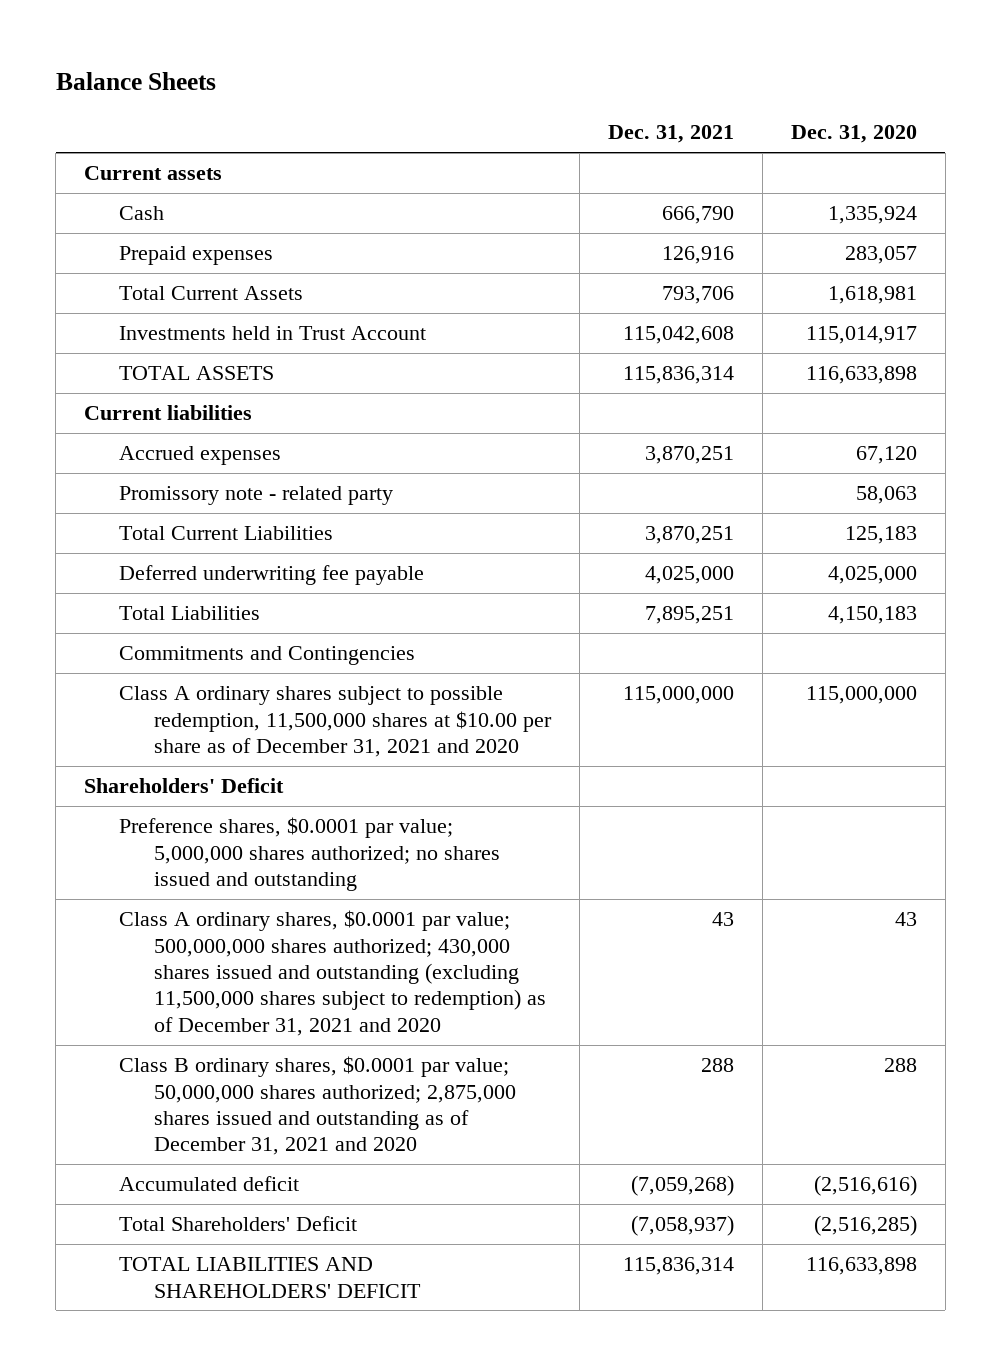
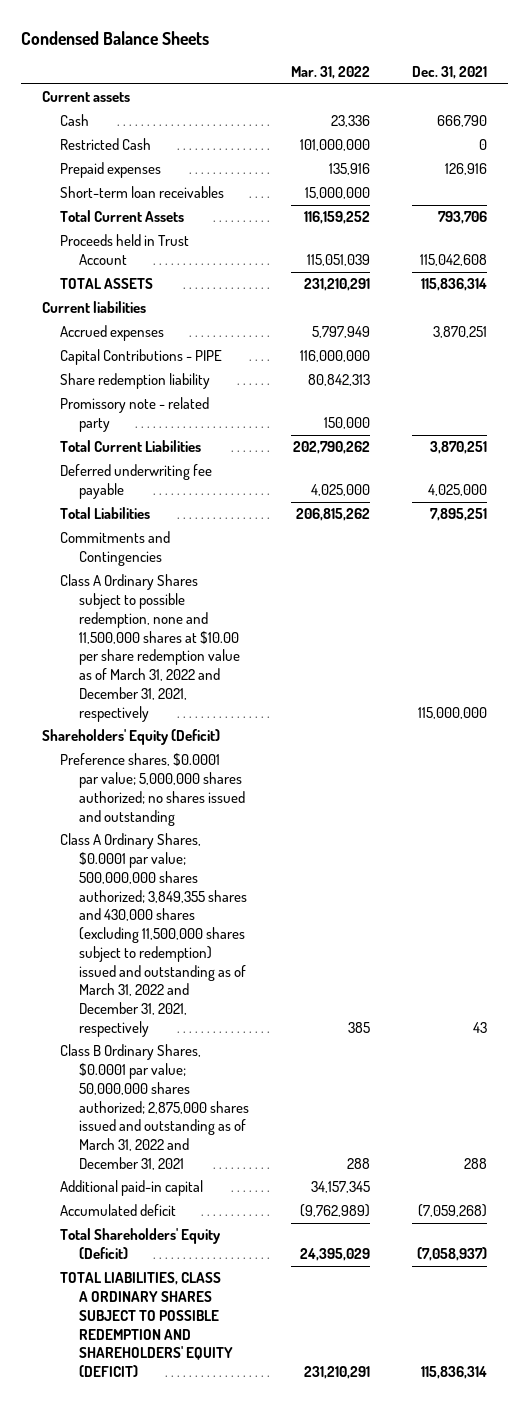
[55,72,216,91] Balance Sheets -> [21,30,210,45] Condensed Balance Sheets
[790,125,917,144] Dec. 31, 2020 -> none
none -> [290,66,370,80] Mar. 31, 2022
none -> [60,138,152,151] Restricted Cash
none -> [60,186,225,199] Short-term loan receivables
[119,326,427,341] Investments held in Trust Account -> [60,234,190,266] Proceeds held in Trust Account
none -> [60,349,223,366] Capital Contributions - PIPE
none -> [60,373,211,390] Share redemption liability
[119,686,553,757] Class A ordinary shares subject to possible redemption, 11,500,000 shares at $10.00 per share as of December 31, 2021 and 2020 -> [60,574,240,722] Class A Ordinary Shares subject to possible redemption, none and 11,500,000 shares at $10.00 per share redemption value as of March 31, 2022 and December 31, 2021, respectively
[84,778,285,794] Shareholders' Deficit -> [42,729,221,746] Shareholders' Equity (Deficit)
[119,910,547,1036] Class A ordinary shares, $0.0001 par value; 500,000,000 shares authorized; 430,000 shares issued and outstanding (excluding 11,500,000 shares subject to redemption) as of December 31, 2021 and 2020 -> [60,833,247,1037] Class A Ordinary Shares, $0.0001 par value; 500,000,000 shares authorized; 3,849,355 shares and 430,000 shares (excluding 11,500,000 shares subject to redemption) issued and outstanding as of March 31, 2022 and December 31, 2021, respectively
[119,1056,517,1156] Class B ordinary shares, $0.0001 par value; 50,000,000 shares authorized; 2,875,000 shares issued and outstanding as of December 31, 2021 and 2020 -> [60,1044,249,1170] Class B Ordinary Shares, $0.0001 par value; 50,000,000 shares authorized; 2,875,000 shares issued and outstanding as of March 31, 2022 and December 31, 2021
none -> [60,1180,204,1197] Additional paid-in capital
[119,1216,358,1232] Total Shareholders' Deficit -> [60,1228,222,1260] Total Shareholders' Equity (Deficit)
[119,1257,422,1298] TOTAL LIABILITIES AND SHAREHOLDERS' DEFICIT -> [60,1272,233,1378] TOTAL LIABILITIES, CLASS A ORDINARY SHARES SUBJECT TO POSSIBLE REDEMPTION AND SHAREHOLDERS' EQUITY (DEFICIT)

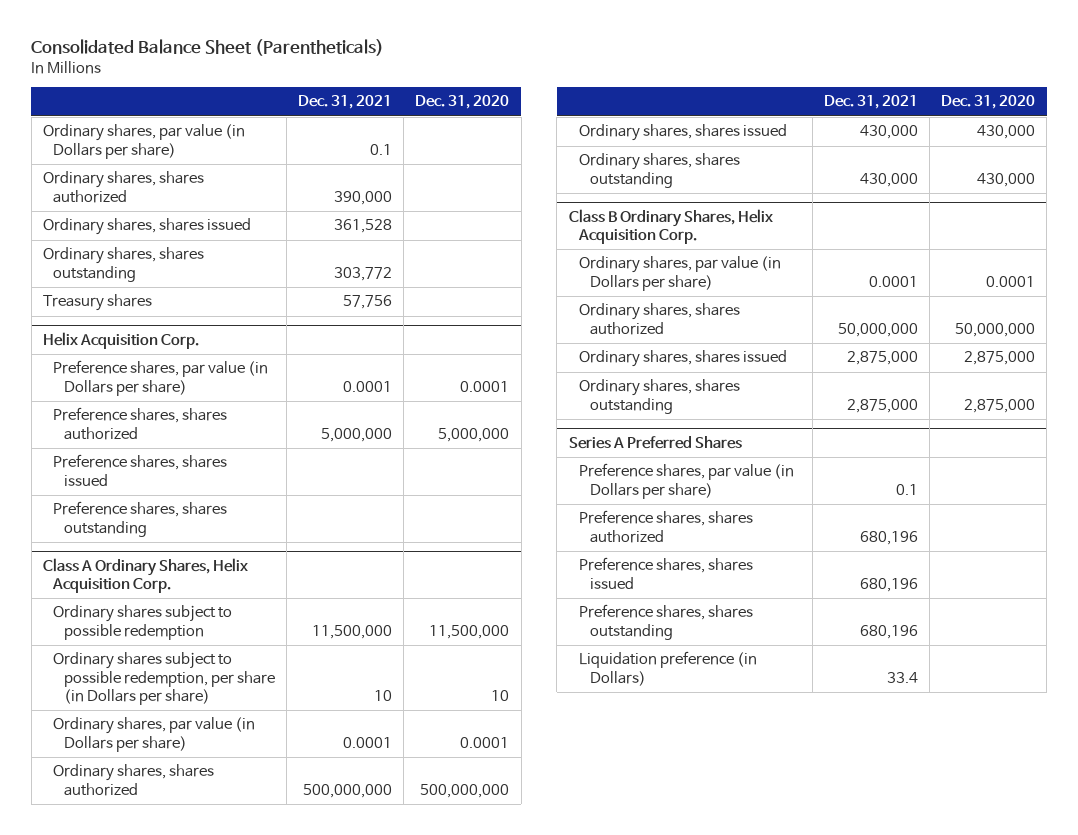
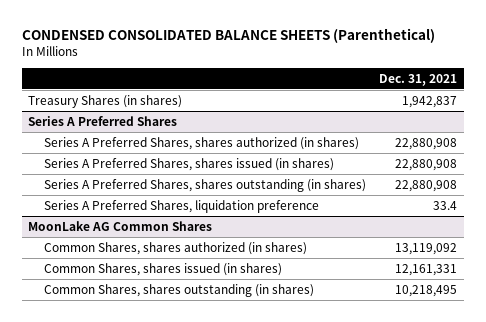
[31,39,385,57] Consolidated Balance Sheet (Parentheticals) -> [21,28,435,44] CONDENSED CONSOLIDATED BALANCE SHEETS (Parenthetical)
[415,95,510,110] Dec. 31, 2020 -> none
[42,124,245,159] Ordinary shares, par value (in Dollars per share) -> none
[42,171,204,203] Ordinary shares, shares authorized -> none
[42,218,251,236] Ordinary shares, shares issued -> none
[42,247,204,282] Ordinary shares, shares outstanding -> none
[42,331,199,349] Helix Acquisition Corp. -> none
[53,360,269,396] Preference shares, par value (in Dollars per share) -> none
[53,407,228,440] Preference shares, shares authorized -> none
[53,454,228,486] Preference shares, shares issued -> none
[53,501,228,537] Preference shares, shares outstanding -> none
[42,557,248,594] Class A Ordinary Shares, Helix Acquisition Corp. -> none
[53,605,233,640] Ordinary shares subject to possible redemption -> none
[53,652,275,706] Ordinary shares subject to possible redemption, per share (in Dollars per share) -> none
[53,717,256,752] Ordinary shares, par value (in Dollars per share) -> none
[53,764,215,796] Ordinary shares, shares authorized -> none
[579,124,788,142] Ordinary shares, shares issued -> none
[579,153,741,188] Ordinary shares, shares outstanding -> none
[568,208,773,245] Class B Ordinary Shares, Helix Acquisition Corp. -> none
[579,256,782,291] Ordinary shares, par value (in Dollars per share) -> none
[579,303,741,335] Ordinary shares, shares authorized -> none
[579,350,788,368] Ordinary shares, shares issued -> none
[579,379,741,414] Ordinary shares, shares outstanding -> none
[42,294,152,312] Treasury shares -> [28,94,183,108] Treasury Shares (in shares)
[343,295,393,310] 57,756 -> [402,95,458,108] 1,942,837
[579,463,795,499] Preference shares, par value (in Dollars per share) -> none
[579,510,754,543] Preference shares, shares authorized -> [44,136,360,150] Series A Preferred Shares, shares authorized (in shares)
[859,530,918,545] 680,196 -> [395,137,458,150] 22,880,908
[579,557,754,589] Preference shares, shares issued -> [44,157,335,171] Series A Preferred Shares, shares issued (in shares)
[859,577,918,592] 680,196 -> [395,158,458,171] 22,880,908
[579,604,754,640] Preference shares, shares outstanding -> [44,178,367,192] Series A Preferred Shares, shares outstanding (in shares)
[859,624,918,639] 680,196 -> [395,179,458,192] 22,880,908
[579,651,758,686] Liquidation preference (in Dollars) -> [44,199,320,213] Series A Preferred Shares, liquidation preference
none -> [28,220,213,231] MoonLake AG Common Shares
none -> [44,241,308,255] Common Shares, shares authorized (in shares)
none -> [44,262,283,276] Common Shares, shares issued (in shares)
none -> [44,283,315,297] Common Shares, shares outstanding (in shares)

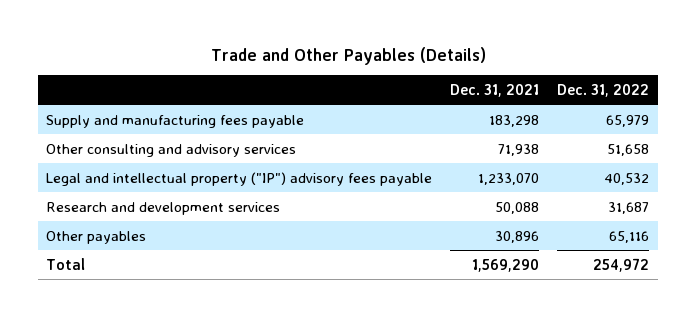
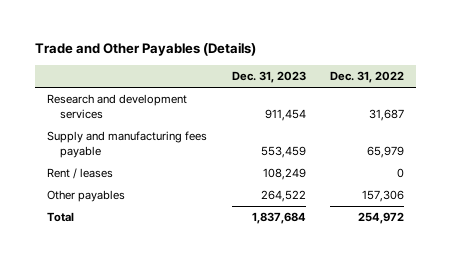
[450,83,540,97] Dec. 31, 2021 -> none
none -> [231,71,306,84] Dec. 31, 2023
[46,143,297,157] Other consulting and advisory services -> none
[46,171,433,186] Legal and intellectual property ("IP") advisory fees payable -> none
[46,114,305,128] Supply and manufacturing fees payable -> [47,131,208,158] Supply and manufacturing fees payable
none -> [47,168,114,180] Rent / leases
[608,230,649,243] 65,116 -> [362,190,405,203] 157,306

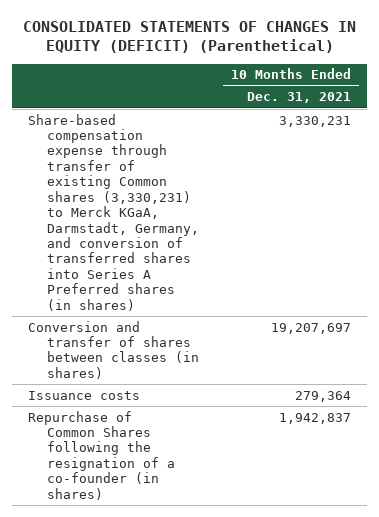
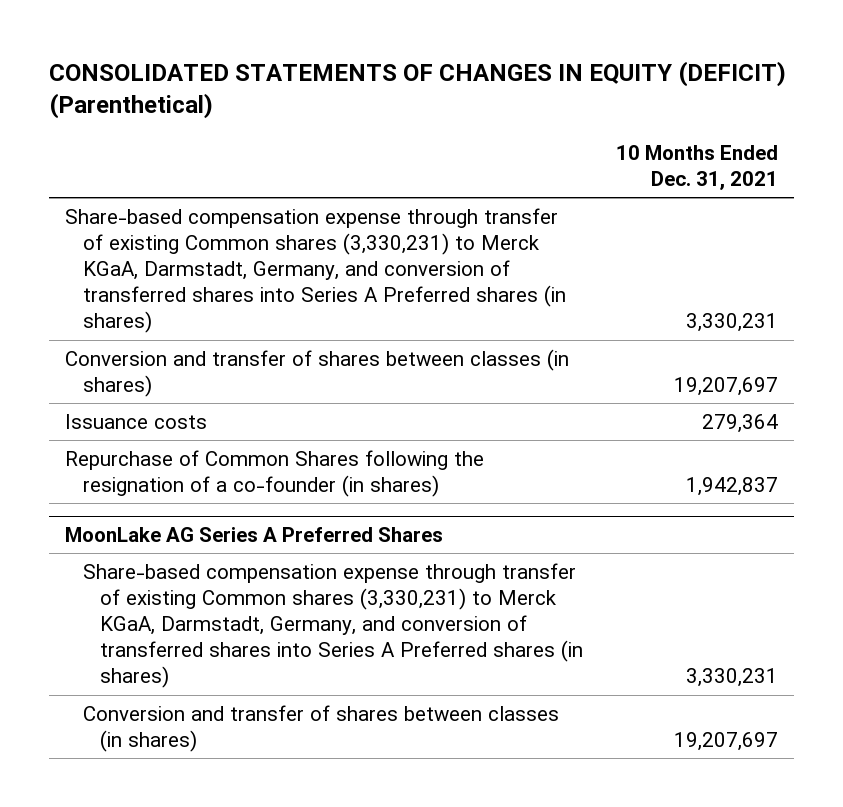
none -> [65,527,444,543] MoonLake AG Series A Preferred Shares
none -> [82,563,584,689] Share-based compensation expense through transfer of existing Common shares (3,330,231) to Merck KGaA, Darmstadt, Germany, and conversion of transferred shares into Series A Preferred shares (in shares)
none -> [82,705,559,753] Conversion and transfer of shares between classes (in shares)

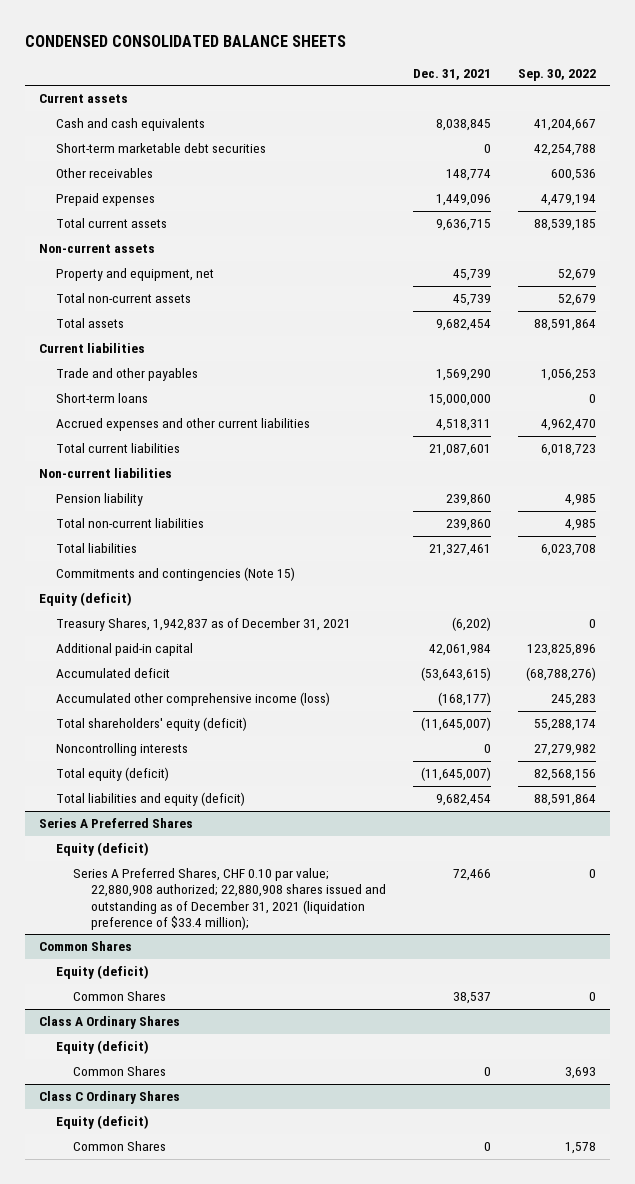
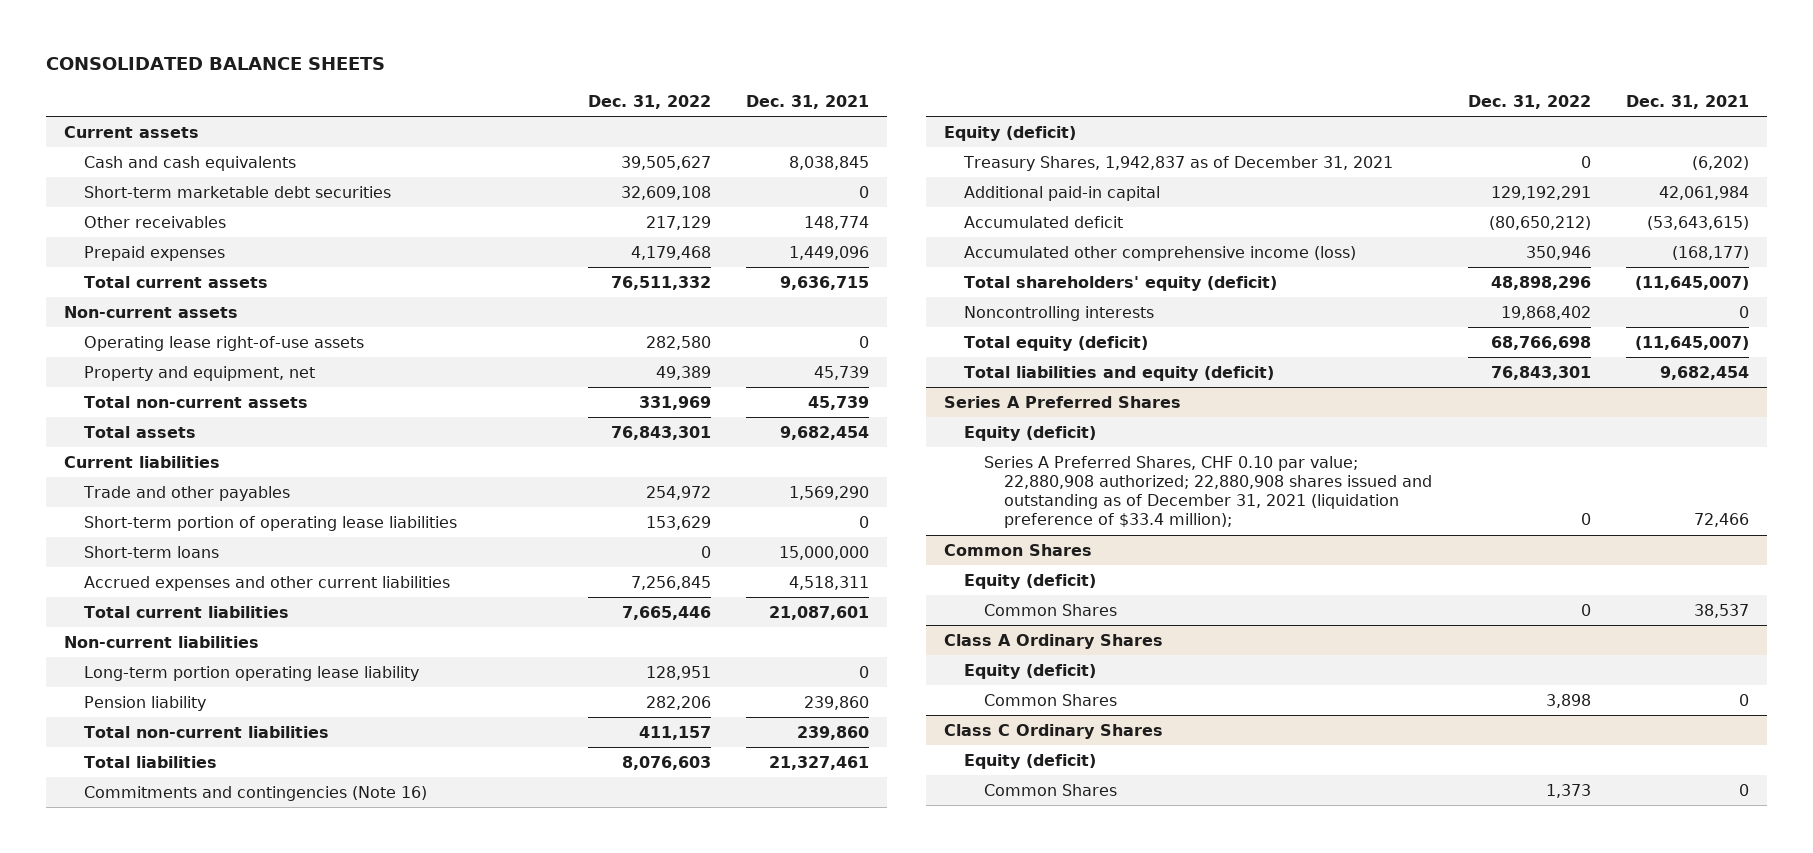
[25,34,347,47] CONDENSED CONSOLIDATED BALANCE SHEETS -> [46,57,386,71] CONSOLIDATED BALANCE SHEETS
[518,68,597,81] Sep. 30, 2022 -> none
none -> [587,94,711,109] Dec. 31, 2022
none -> [84,335,365,351] Operating lease right-of-use assets
none -> [84,515,458,531] Short-term portion of operating lease liabilities
none -> [84,665,420,681] Long-term portion operating lease liability
[56,567,296,582] Commitments and contingencies (Note 15) -> [84,785,428,801] Commitments and contingencies (Note 16)

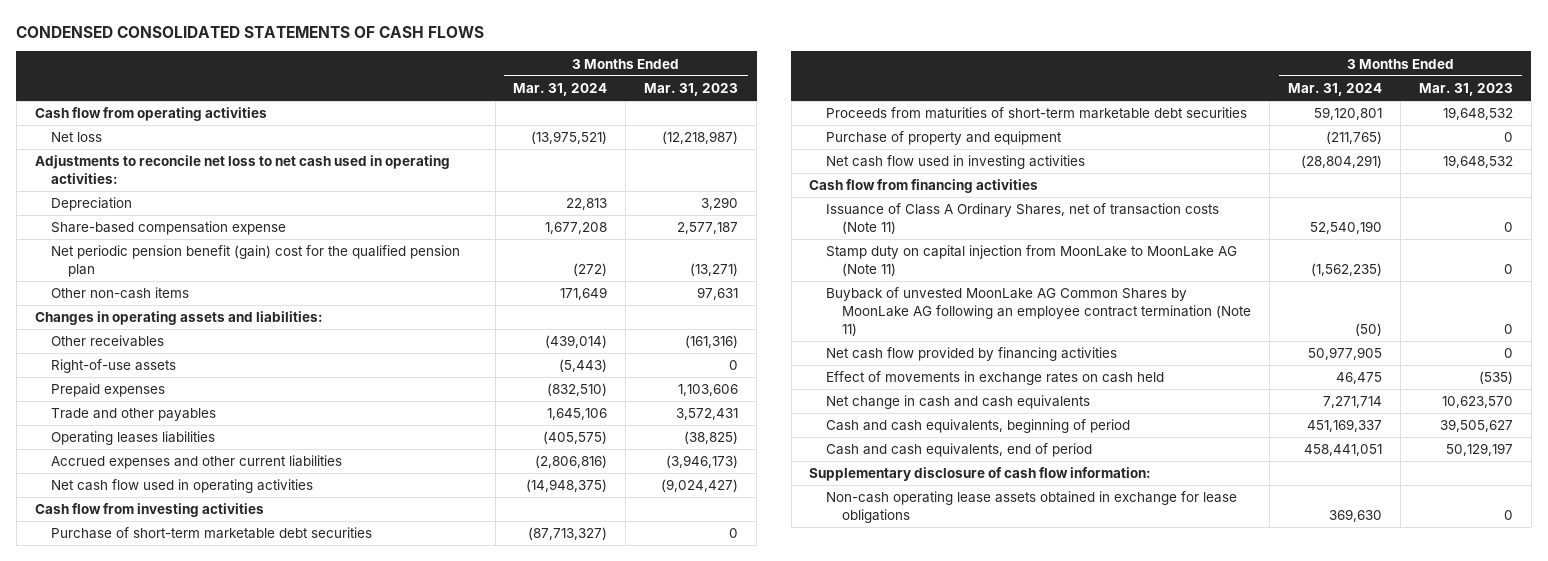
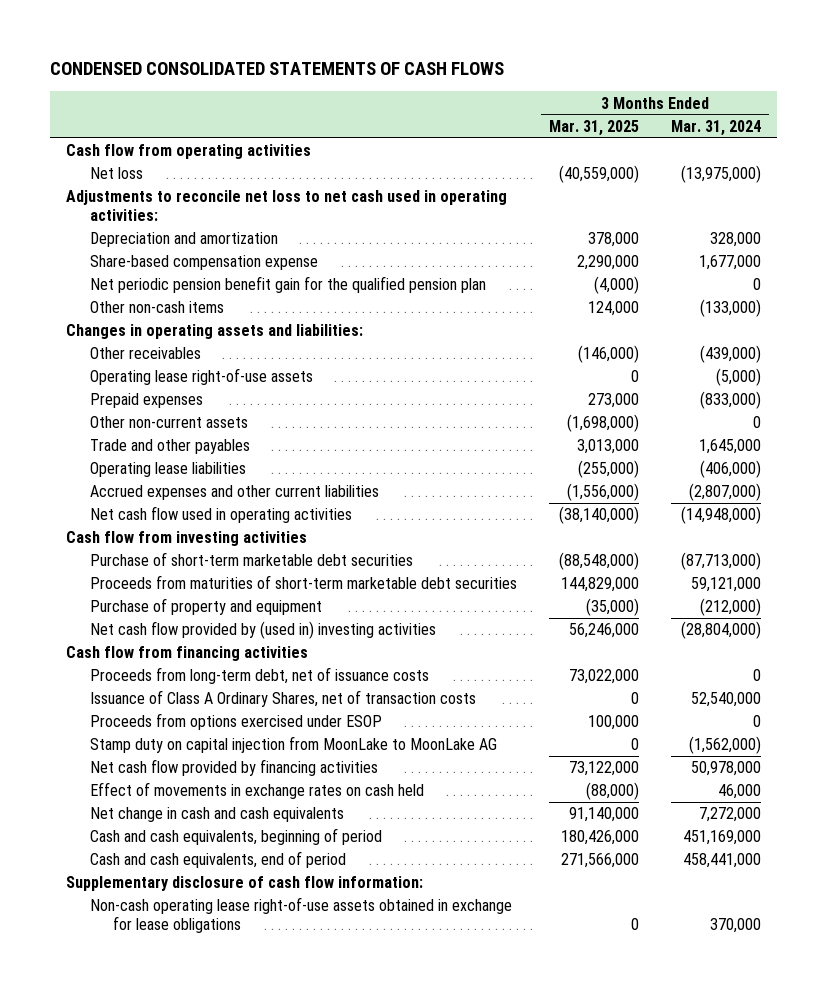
[644,82,739,96] Mar. 31, 2023 -> none
none -> [548,119,639,136] Mar. 31, 2025
[531,131,608,145] (13,975,521) -> [680,165,761,184] (13,975,000)
[51,197,133,212] Depreciation -> none
none -> [89,232,278,248] Depreciation and amortization
[545,222,608,235] 1,677,208 -> [698,255,761,271] 1,677,000
[51,245,461,277] Net periodic pension benefit (gain) cost for the qualified pension plan -> [89,276,486,294] Net periodic pension benefit gain for the qualified pension plan
[573,262,608,276] (272) -> [752,278,761,291] 0
[560,287,608,301] 171,649 -> [699,299,761,318] (133,000)
[545,335,608,349] (439,014) -> [699,345,761,364] (439,000)
[51,359,177,374] Right-of-use assets -> [89,368,313,386] Operating lease right-of-use assets
[559,359,608,373] (5,443) -> [715,368,761,387] (5,000)
[547,383,608,397] (832,510) -> [699,391,761,410] (833,000)
none -> [89,416,248,429] Other non-current assets
[547,408,608,421] 1,645,106 -> [698,439,761,455] 1,645,000
[51,431,216,446] Operating leases liabilities -> [89,462,246,478] Operating lease liabilities
[543,431,608,445] (405,575) -> [699,460,761,479] (406,000)
[535,455,608,469] (2,806,816) -> [688,483,761,502] (2,807,000)
[526,479,608,493] (14,948,375) -> [680,506,761,525] (14,948,000)
[528,527,608,541] (87,713,327) -> [680,552,761,571] (87,713,000)
[1314,107,1383,121] 59,120,801 -> [690,577,761,593] 59,121,000
[1326,131,1383,145] (211,765) -> [699,598,761,617] (212,000)
[825,155,1085,170] Net cash flow used in investing activities -> [89,621,436,640] Net cash flow provided by (used in) investing activities
[1301,155,1383,169] (28,804,291) -> [680,621,761,640] (28,804,000)
[825,287,1252,336] Buyback of unvested MoonLake AG Common Shares by MoonLake AG following an employee contract termination (Note 11) -> none
none -> [89,667,429,685] Proceeds from long-term debt, net of issuance costs
[825,203,1219,234] Issuance of Class A Ordinary Shares, net of transaction costs (Note 11) -> [89,690,476,708] Issuance of Class A Ordinary Shares, net of transaction costs
[1310,220,1383,234] 52,540,190 -> [690,692,761,708] 52,540,000
none -> [89,713,382,731] Proceeds from options exercised under ESOP
[825,245,1237,276] Stamp duty on capital injection from MoonLake to MoonLake AG (Note 11) -> [89,736,497,754] Stamp duty on capital injection from MoonLake to MoonLake AG
[1311,262,1383,276] (1,562,235) -> [688,736,761,755] (1,562,000)
[1308,347,1383,361] 50,977,905 -> [690,761,761,777] 50,978,000
[1336,372,1383,385] 46,475 -> [717,784,761,800] 46,000
[1323,396,1383,409] 7,271,714 -> [698,807,761,823] 7,272,000
[1307,419,1383,433] 451,169,337 -> [682,830,761,846] 451,169,000
[1304,444,1383,457] 458,441,051 -> [682,853,761,869] 458,441,000
[825,491,1237,523] Non-cash operating lease assets obtained in exchange for lease obligations -> [89,897,512,934] Non-cash operating lease right-of-use assets obtained in exchange for lease obligations
[1329,508,1383,522] 369,630 -> [709,918,761,934] 370,000

